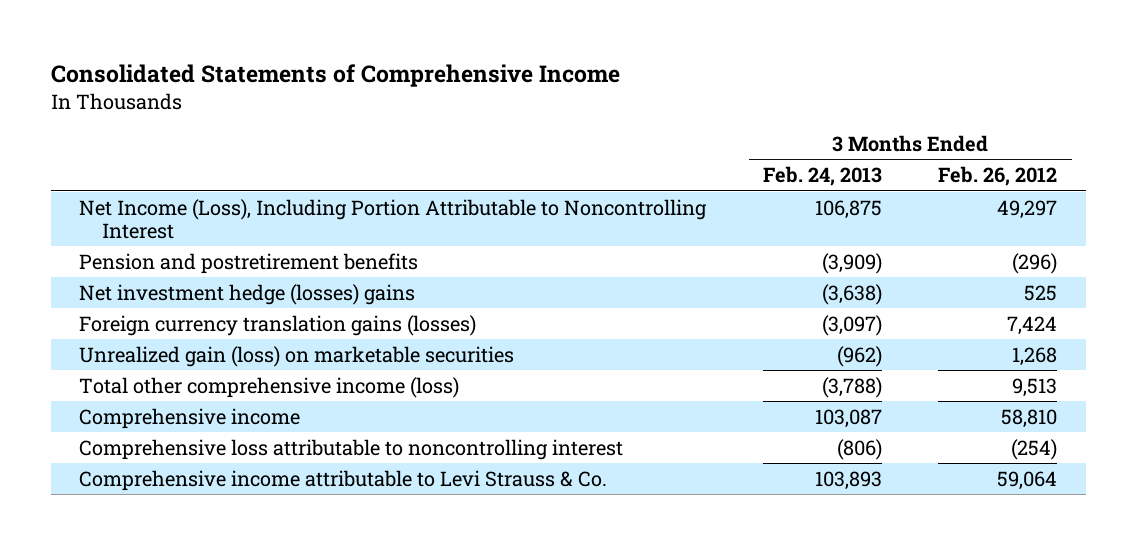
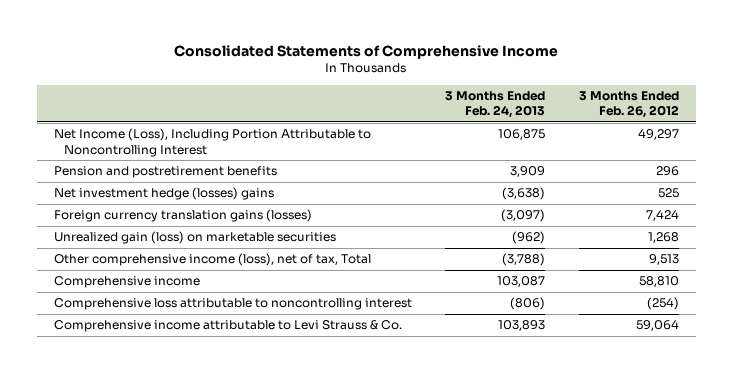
[821,252,882,274] (3,909) -> [510,166,546,178] 3,909
[1012,252,1058,274] (296) -> [655,166,679,177] 296
[79,376,460,398] Total other comprehensive income (loss) -> [53,253,371,267] Other comprehensive income (loss), net of tax, Total

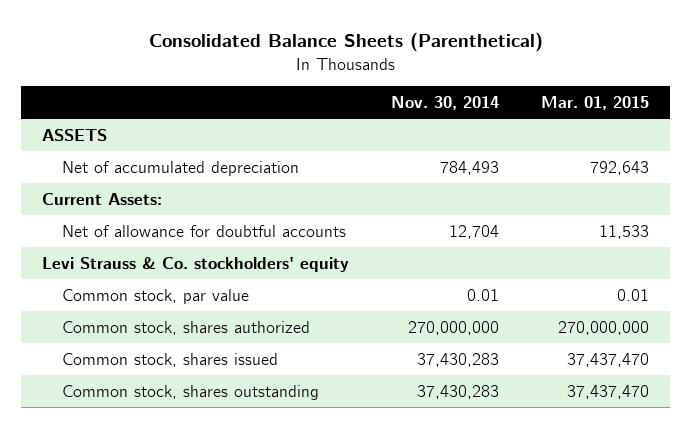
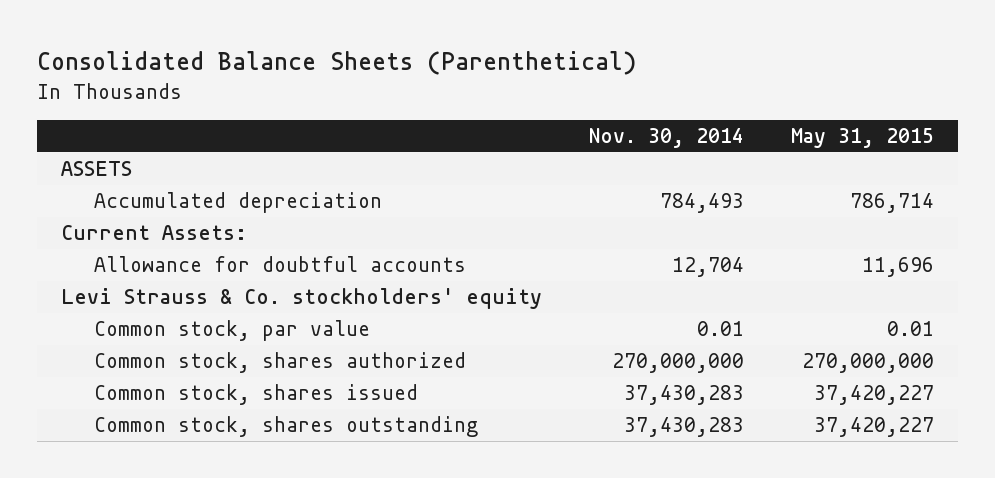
[541,96,650,111] Mar. 01, 2015 -> none
none -> [791,128,935,149] May 31, 2015
[61,160,299,176] Net of accumulated depreciation -> [93,192,382,214] Accumulated depreciation
[61,224,346,237] Net of allowance for doubtful accounts -> [93,256,466,273] Allowance for doubtful accounts

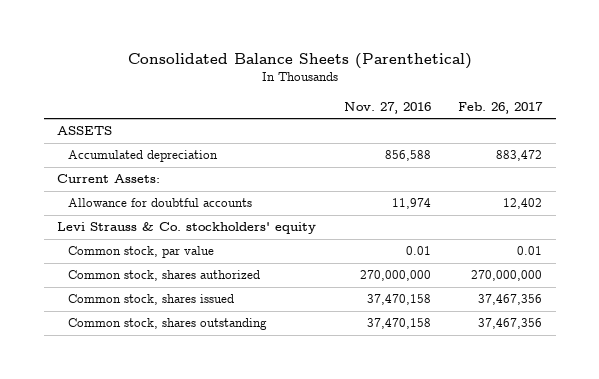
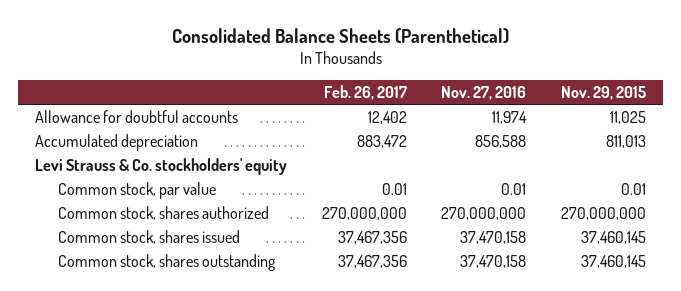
none -> [561,86,647,101] Nov. 29, 2015
[57,126,113,136] ASSETS -> none
[57,174,161,184] Current Assets: -> none
[68,150,219,163] Accumulated depreciation -> [35,133,199,151] Accumulated depreciation

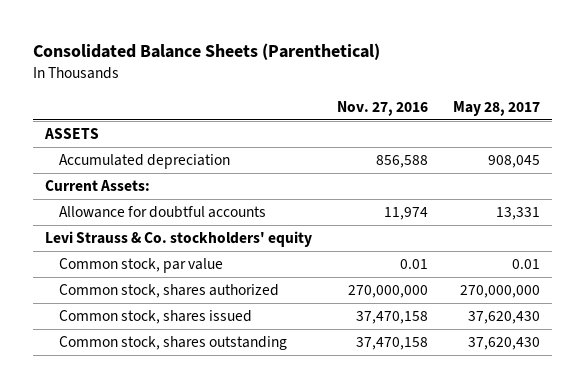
[323,85,407,101] Feb. 26, 2017 -> none
[561,86,647,101] Nov. 29, 2015 -> none
none -> [452,101,540,117] May 28, 2017
none -> [44,128,100,140] ASSETS
none -> [45,180,151,192] Current Assets:
[35,109,239,123] Allowance for doubtful accounts -> [59,206,267,219] Allowance for doubtful accounts

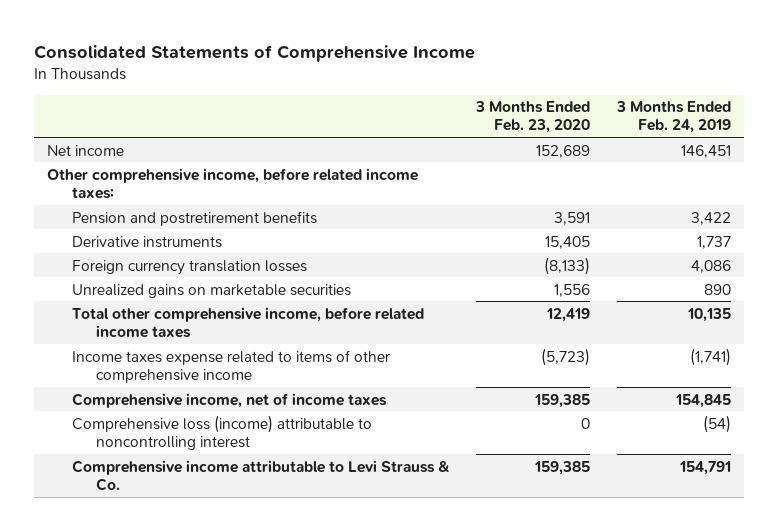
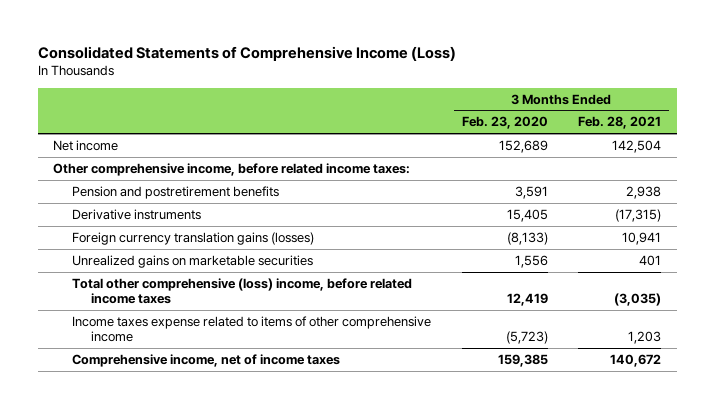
[33,44,475,62] Consolidated Statements of Comprehensive Income -> [37,45,456,61] Consolidated Statements of Comprehensive Income (Loss)
[615,101,731,134] 3 Months Ended Feb. 24, 2019 -> none
none -> [578,116,662,130] Feb. 28, 2021
[71,259,307,275] Foreign currency translation losses -> [71,231,314,245] Foreign currency translation gains (losses)
[71,306,424,338] Total other comprehensive income, before related income taxes -> [71,277,412,304] Total other comprehensive (loss) income, before related income taxes
[71,414,372,450] Comprehensive loss (income) attributable to noncontrolling interest -> none
[71,459,450,491] Comprehensive income attributable to Levi Strauss & Co. -> none

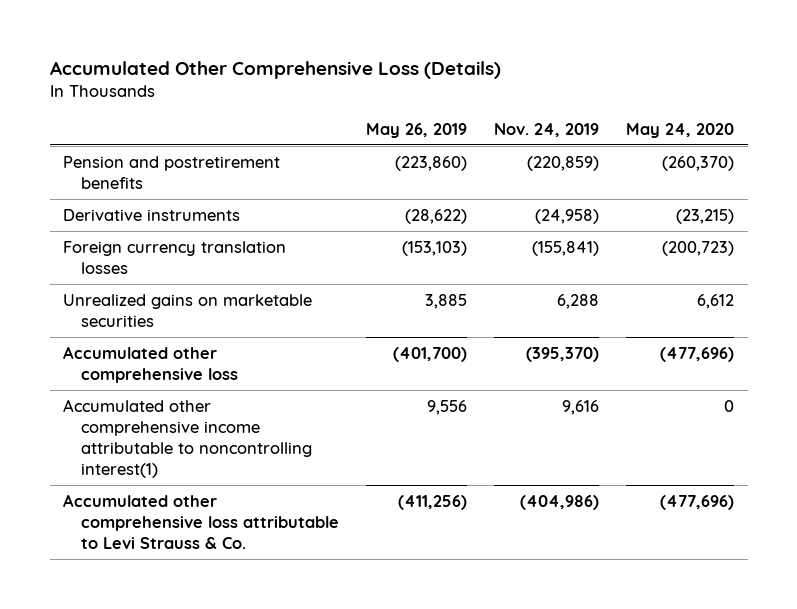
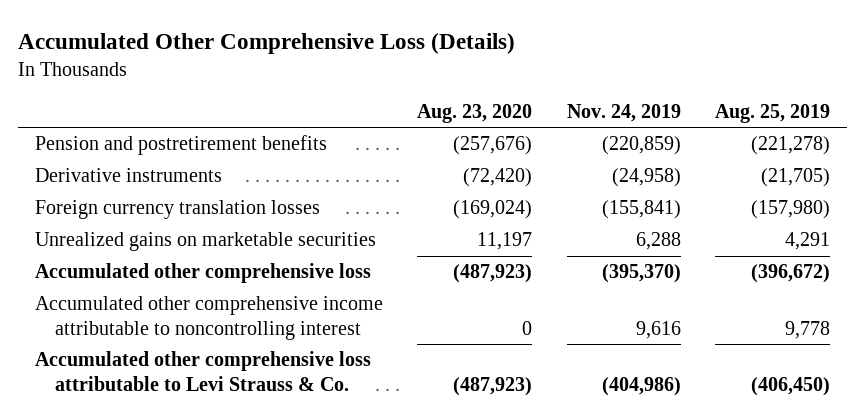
[366,122,468,138] May 26, 2019 -> none
[626,122,735,138] May 24, 2020 -> none
none -> [417,103,533,123] Aug. 23, 2020
none -> [714,103,830,123] Aug. 25, 2019
[63,398,313,478] Accumulated other comprehensive income attributable to noncontrolling interest(1) -> [35,296,384,340] Accumulated other comprehensive income attributable to noncontrolling interest

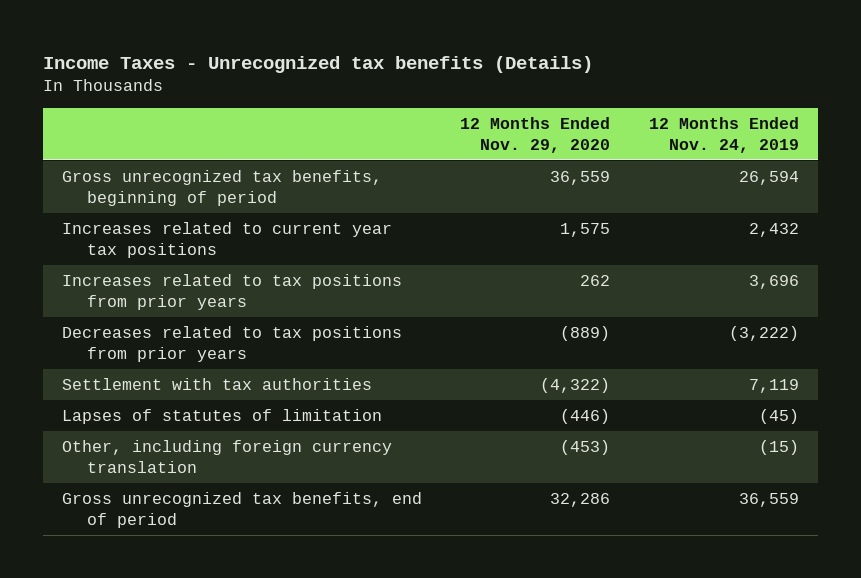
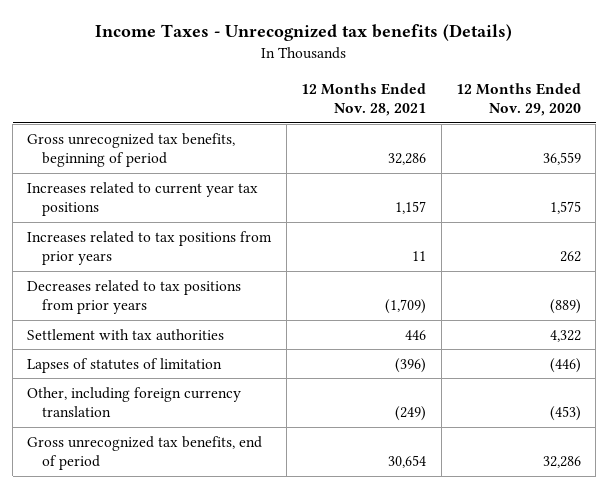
[648,116,799,153] 12 Months Ended Nov. 24, 2019 -> none
none -> [301,82,427,116] 12 Months Ended Nov. 28, 2021
[540,378,611,394] (4,322) -> [549,329,581,342] 4,322

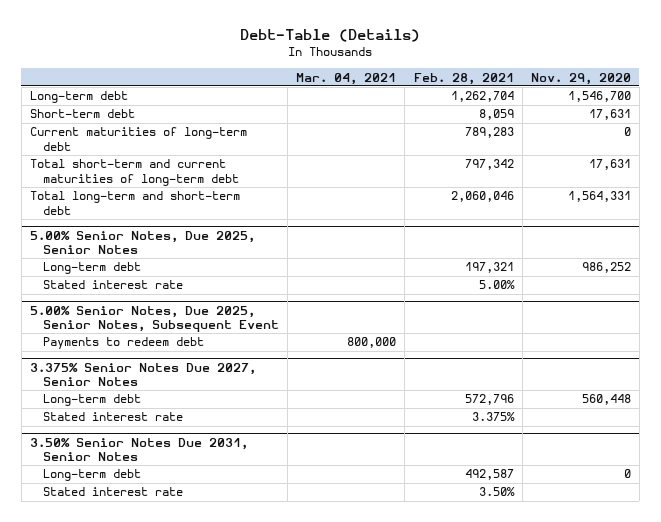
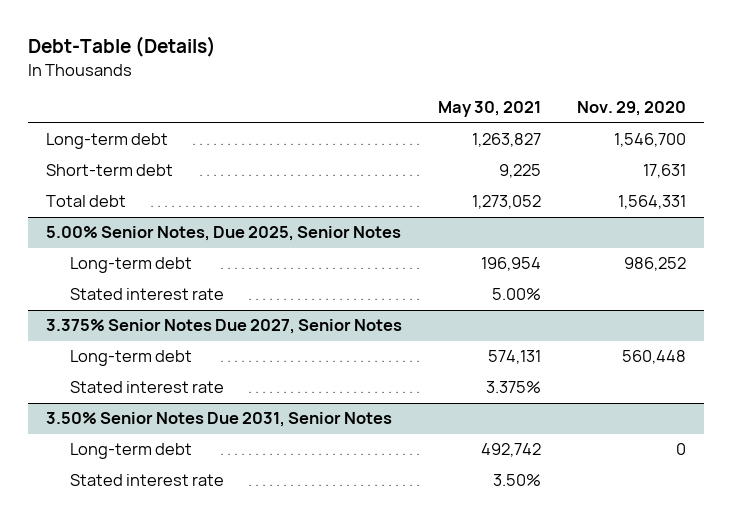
[296,72,397,85] Mar. 04, 2021 -> none
[413,72,514,85] Feb. 28, 2021 -> none
none -> [437,101,541,118] May 30, 2021
[29,127,247,151] Current maturities of long-term debt -> none
[29,159,240,186] Total short-term and current maturities of long-term debt -> none
[29,191,240,215] Total long-term and short-term debt -> [45,195,126,208] Total debt
[29,305,280,332] 5.00% Senior Notes, Due 2025, Senior Notes, Subsequent Event -> none
[43,337,205,350] Payments to redeem debt -> none

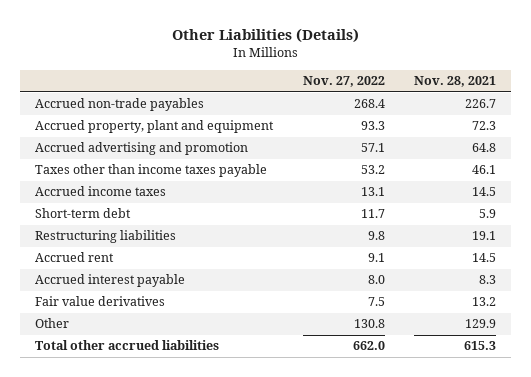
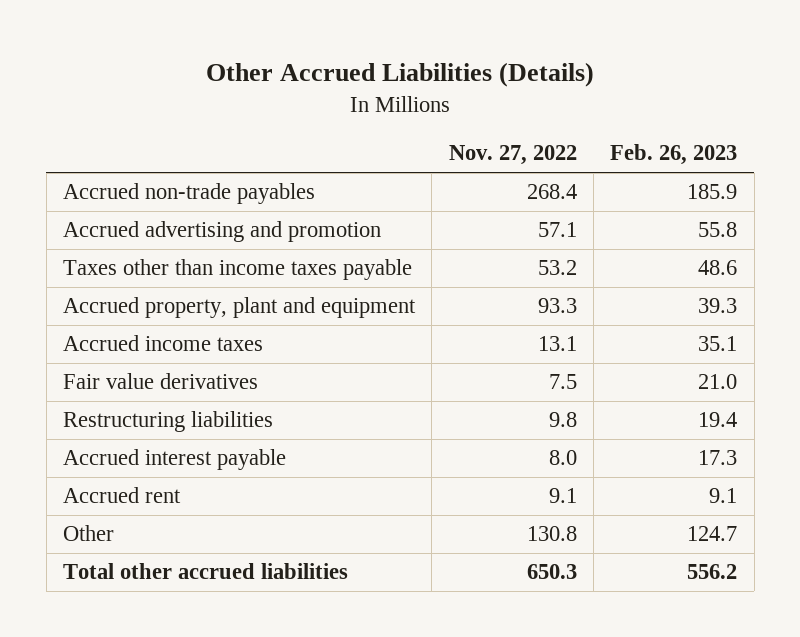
[171,28,359,44] Other Liabilities (Details) -> [206,62,595,88] Other Accrued Liabilities (Details)
[414,76,497,88] Nov. 28, 2021 -> none
none -> [610,144,738,166] Feb. 26, 2023
[35,120,275,134] Accrued property, plant and equipment -> [62,297,416,319] Accrued property, plant and equipment
[35,208,132,219] Short-term debt -> none
[35,296,166,307] Fair value derivatives -> [62,373,258,390] Fair value derivatives
[35,252,115,263] Accrued rent -> [62,487,181,504] Accrued rent
[352,341,385,351] 662.0 -> [526,564,577,580] 650.3

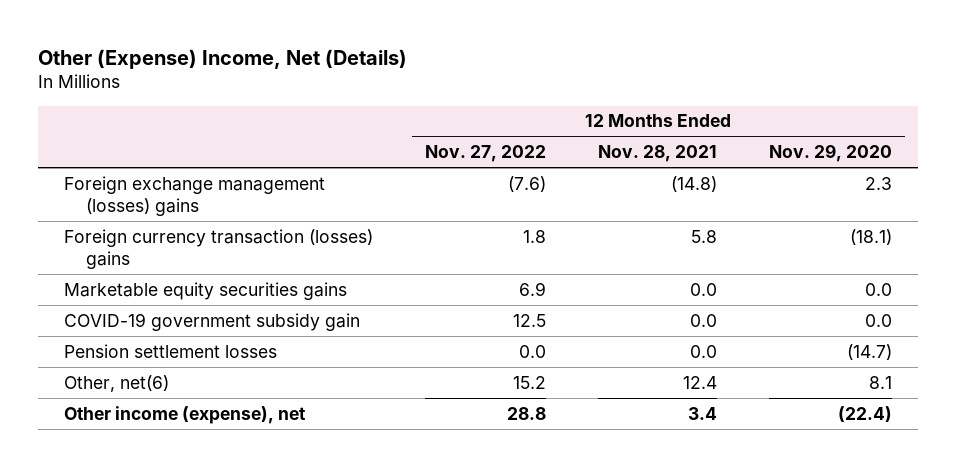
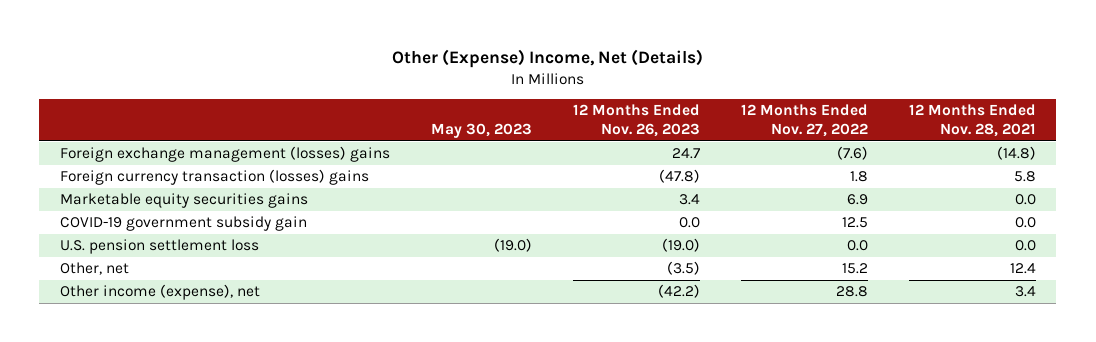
[768,144,892,163] Nov. 29, 2020 -> none
none -> [430,122,532,138] May 30, 2023
none -> [572,104,700,137] 12 Months Ended Nov. 26, 2023
[63,343,277,358] Pension settlement losses -> [59,239,259,255] U.S. pension settlement loss
[63,374,169,392] Other, net(6) -> [59,262,129,276] Other, net

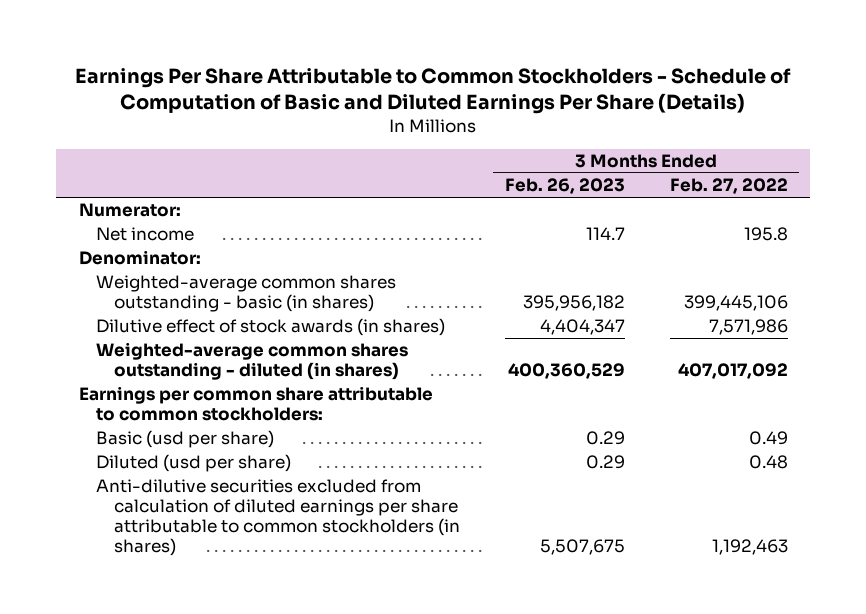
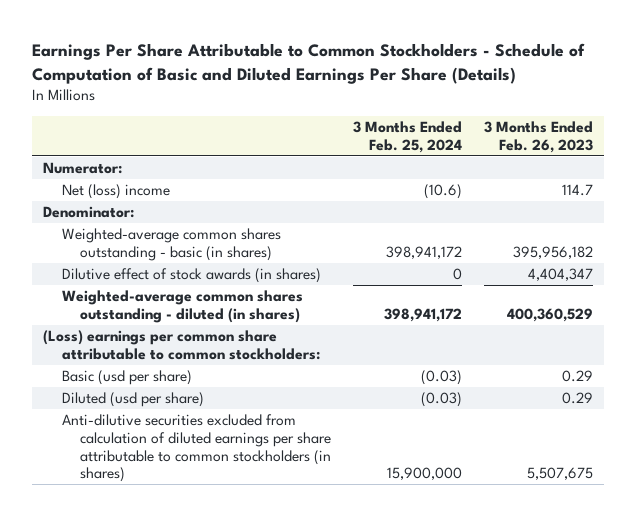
[669,178,788,195] Feb. 27, 2022 -> none
none -> [353,120,463,153] 3 Months Ended Feb. 25, 2024
[96,227,195,242] Net income -> [61,184,170,200] Net (loss) income
[78,386,433,422] Earnings per common share attributable to common stockholders: -> [42,330,320,360] (Loss) earnings per common share attributable to common stockholders:

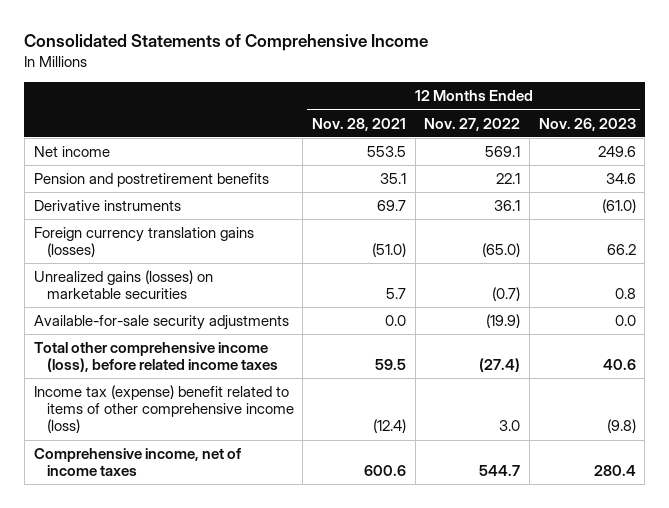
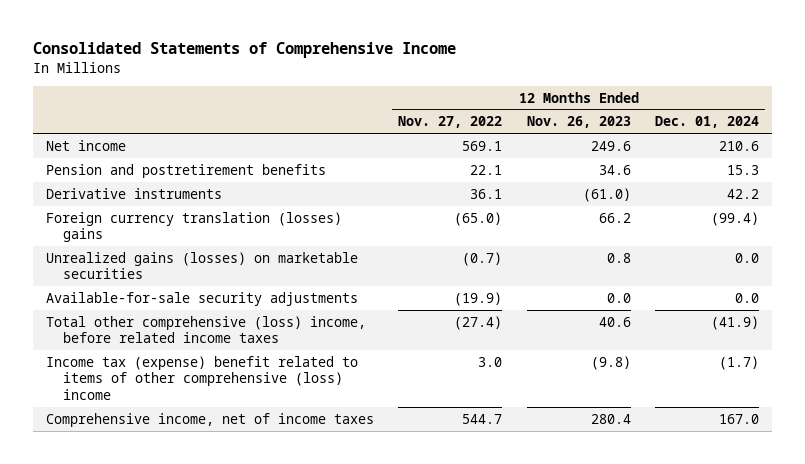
[312,117,407,131] Nov. 28, 2021 -> none
none -> [655,116,760,129] Dec. 01, 2024
[33,227,254,258] Foreign currency translation gains (losses) -> [45,211,342,243] Foreign currency translation (losses) gains
[33,342,278,373] Total other comprehensive income (loss), before related income taxes -> [45,315,366,344] Total other comprehensive (loss) income, before related income taxes
[33,385,294,434] Income tax (expense) benefit related to items of other comprehensive income (loss) -> [45,355,358,400] Income tax (expense) benefit related to items of other comprehensive (loss) income

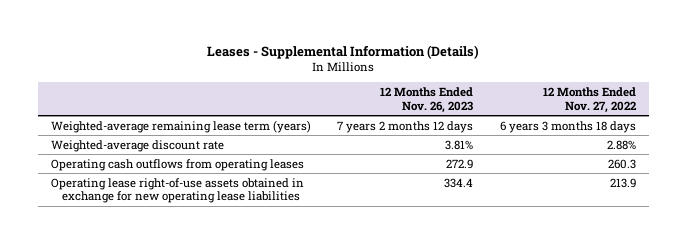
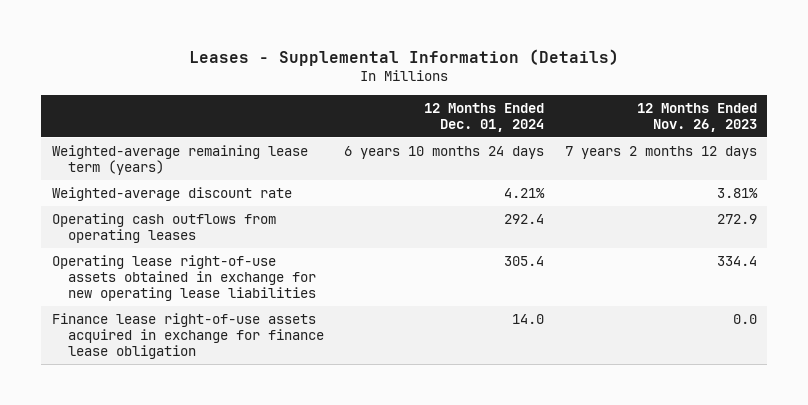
[542,87,636,113] 12 Months Ended Nov. 27, 2022 -> none
none -> [424,102,545,132] 12 Months Ended Dec. 01, 2024
none -> [51,312,324,359] Finance lease right-of-use assets acquired in exchange for finance lease obligation

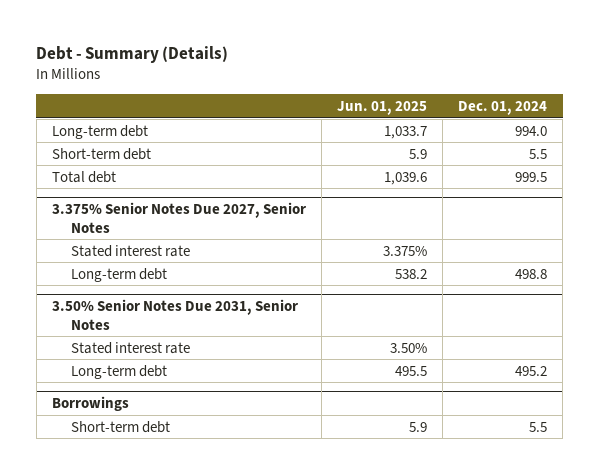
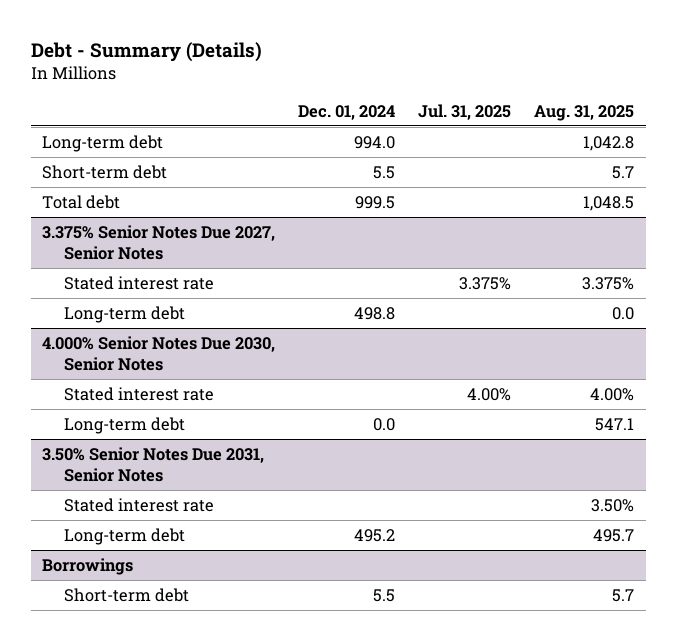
[336,100,427,115] Jun. 01, 2025 -> none
none -> [418,103,512,120] Jul. 31, 2025
none -> [534,104,635,121] Aug. 31, 2025
none -> [42,335,276,372] 4.000% Senior Notes Due 2030, Senior Notes
none -> [63,386,214,401] Stated interest rate
none -> [63,416,185,434] Long-term debt

